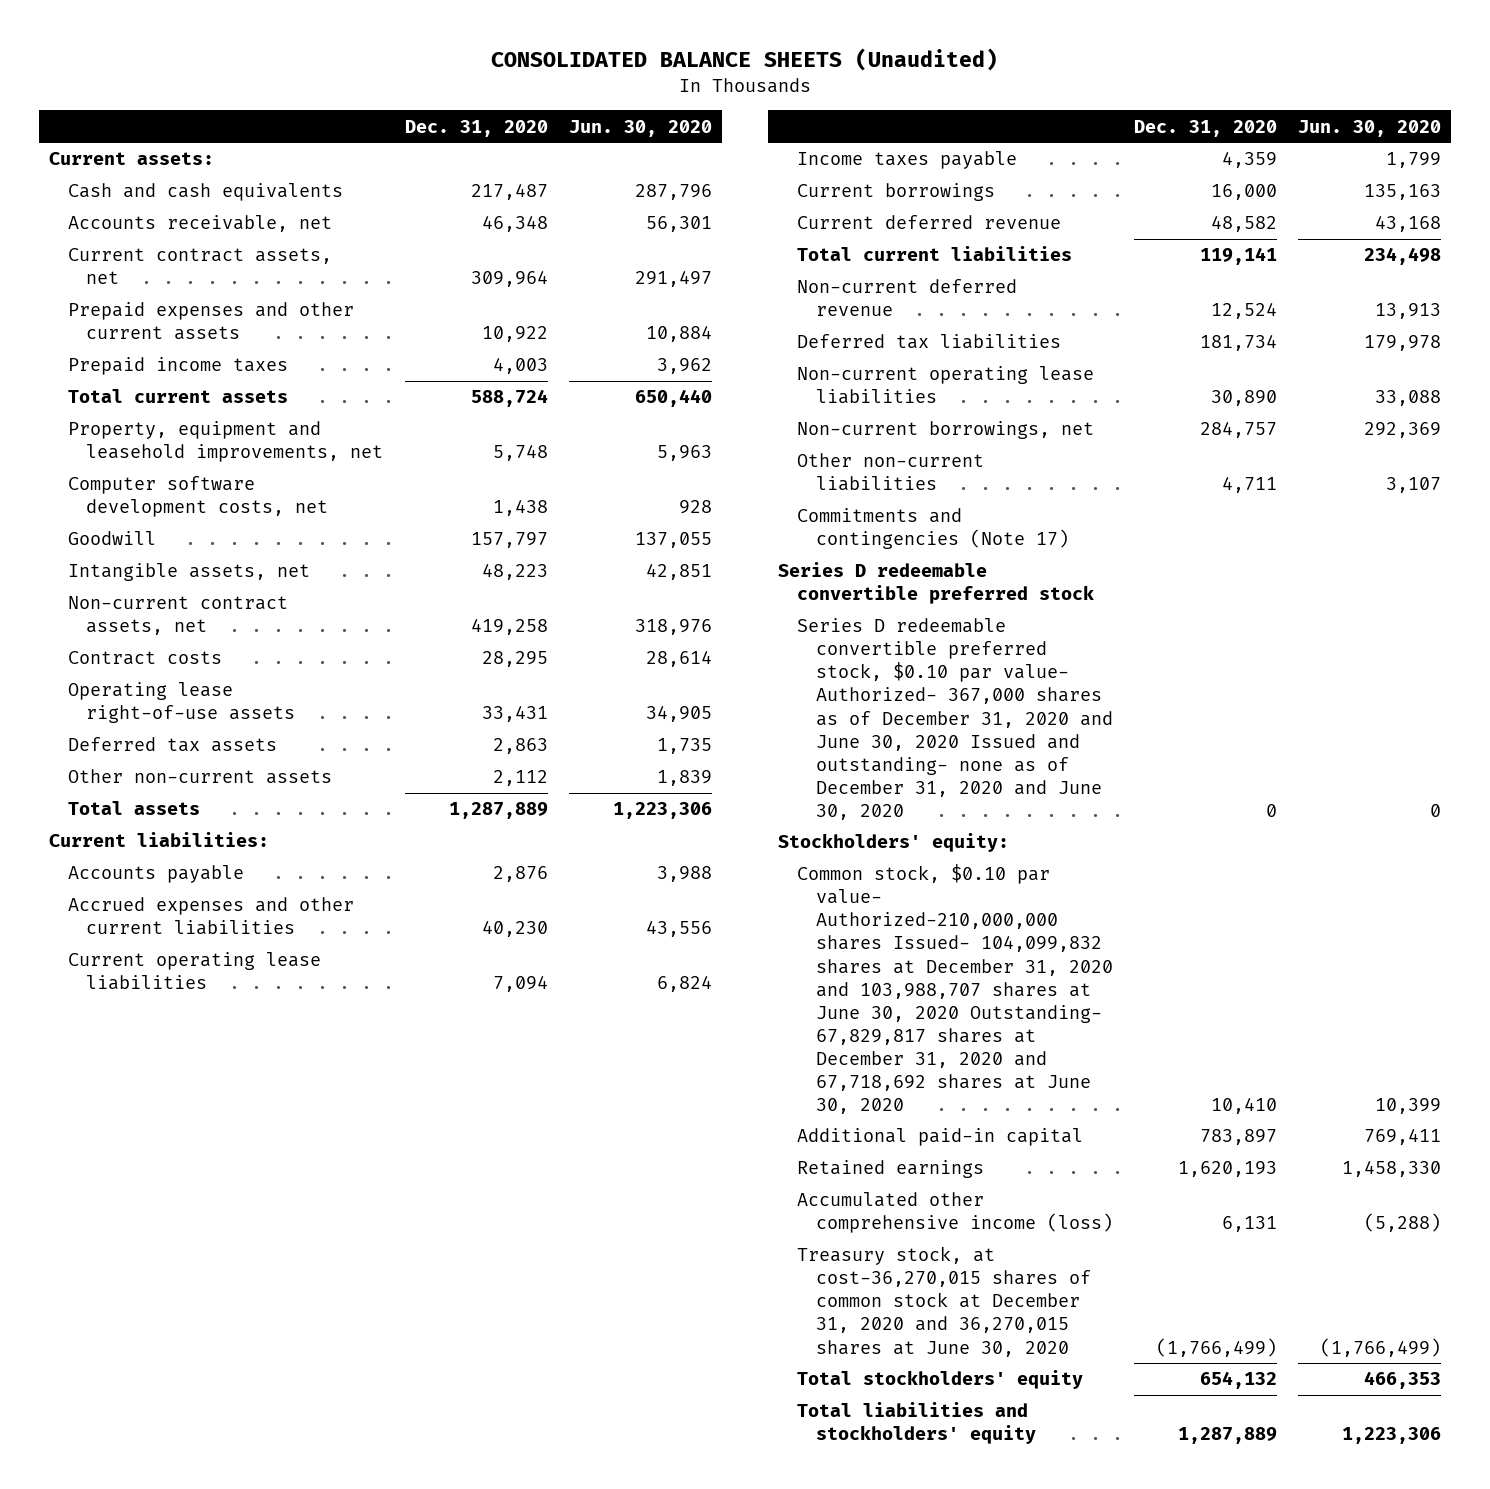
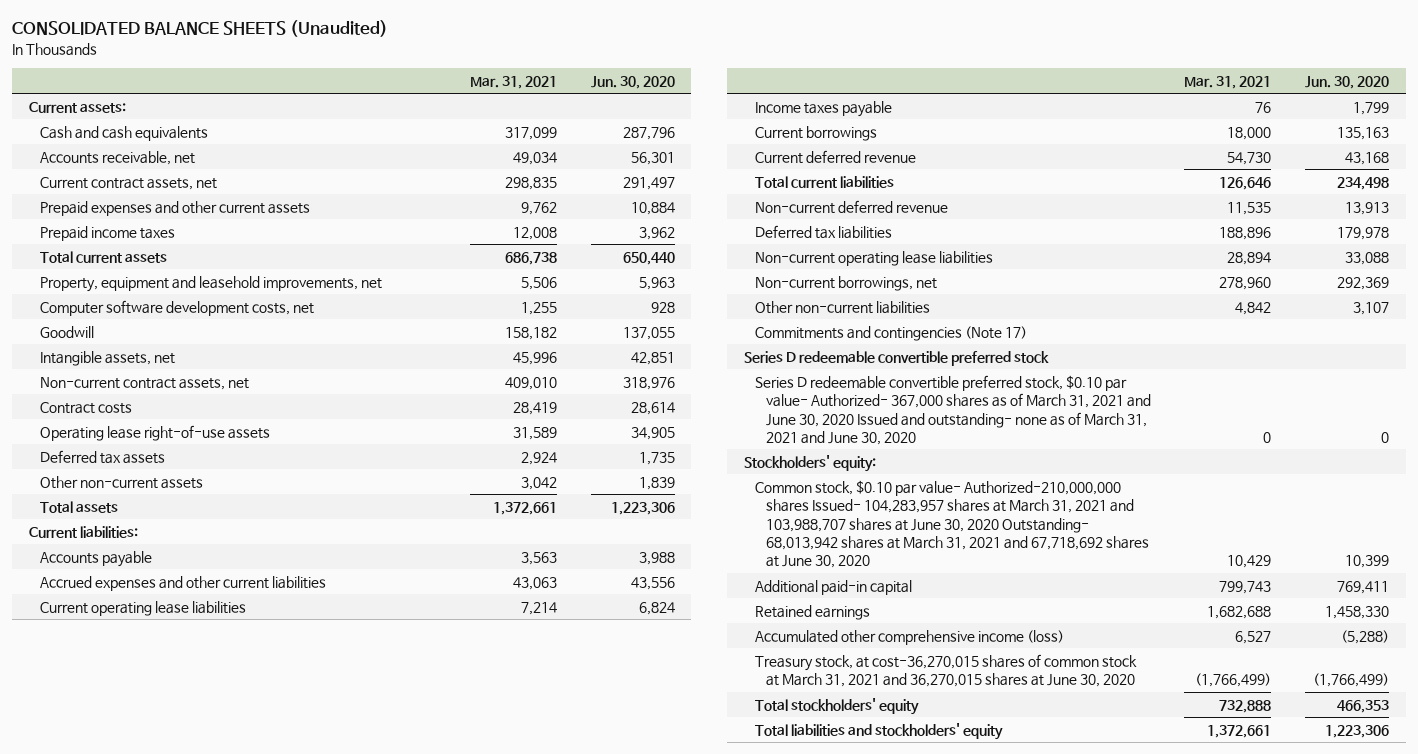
[404,119,548,137] Dec. 31, 2020 -> none
none -> [469,75,557,89] Mar. 31, 2021
[796,618,1113,820] Series D redeemable convertible preferred stock, $0.10 par value- Authorized- 367,000 shares as of December 31, 2020 and June 30, 2020 Issued and outstanding- none as of December 31, 2020 and June 30, 2020 -> [754,374,1151,445] Series D redeemable convertible preferred stock, $0.10 par value- Authorized- 367,000 shares as of March 31, 2021 and June 30, 2020 Issued and outstanding- none as of March 31, 2021 and June 30, 2020
[796,864,1113,1114] Common stock, $0.10 par value- Authorized-210,000,000 shares Issued- 104,099,832 shares at December 31, 2020 and 103,988,707 shares at June 30, 2020 Outstanding- 67,829,817 shares at December 31, 2020 and 67,718,692 shares at June 30, 2020 -> [754,479,1149,569] Common stock, $0.10 par value- Authorized-210,000,000 shares Issued- 104,283,957 shares at March 31, 2021 and 103,988,707 shares at June 30, 2020 Outstanding- 68,013,942 shares at March 31, 2021 and 67,718,692 shares at June 30, 2020
[796,1246,1091,1357] Treasury stock, at cost-36,270,015 shares of common stock at December 31, 2020 and 36,270,015 shares at June 30, 2020 -> [754,653,1137,688] Treasury stock, at cost-36,270,015 shares of common stock at March 31, 2021 and 36,270,015 shares at June 30, 2020

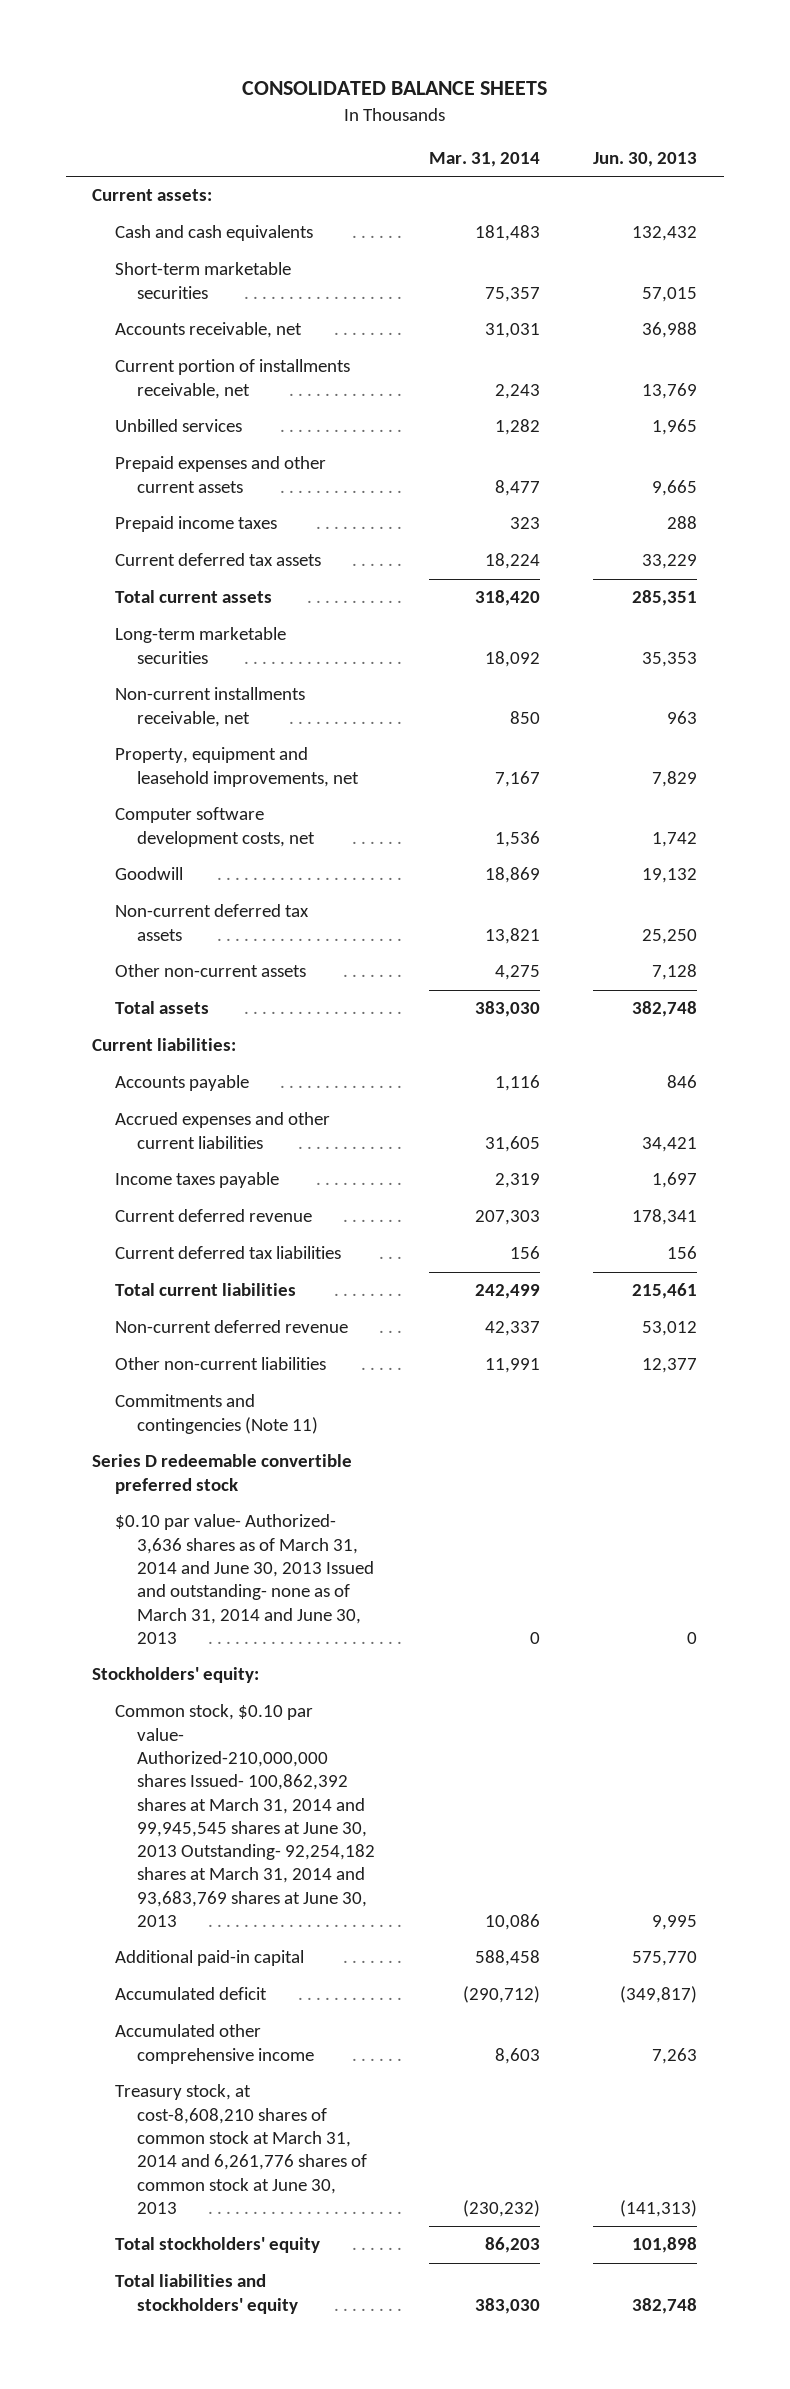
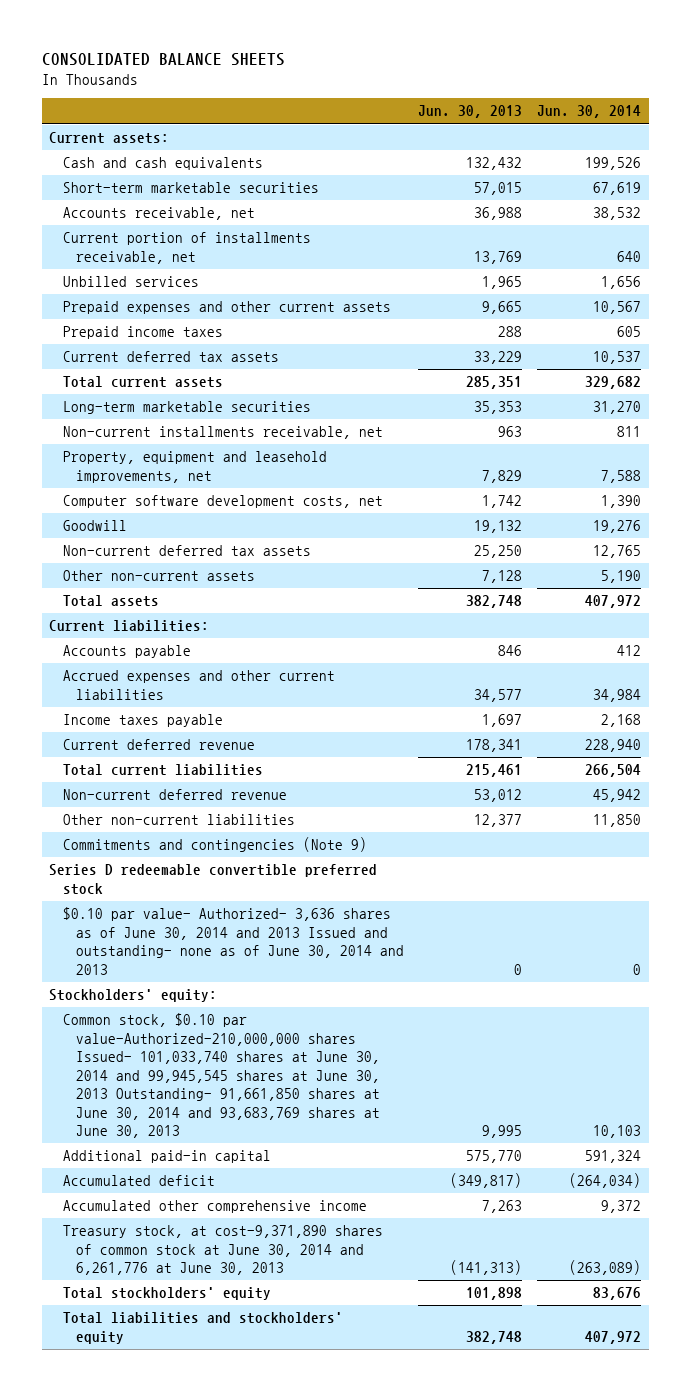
[428,152,540,168] Mar. 31, 2014 -> none
none -> [537,105,642,119] Jun. 30, 2014
[642,1136,698,1152] 34,421 -> [474,688,523,702] 34,577
[114,1246,341,1260] Current deferred tax liabilities -> none
[114,1394,319,1434] Commitments and contingencies (Note 11) -> [62,837,367,853] Commitments and contingencies (Note 9)
[114,1514,375,1644] $0.10 par value- Authorized- 3,636 shares as of March 31, 2014 and June 30, 2013 Issued and outstanding- none as of March 31, 2014 and June 30, 2013 -> [62,907,404,975] $0.10 par value- Authorized- 3,636 shares as of June 30, 2014 and 2013 Issued and outstanding- none as of June 30, 2014 and 2013
[114,1704,376,1927] Common stock, $0.10 par value- Authorized-210,000,000 shares Issued- 100,862,392 shares at March 31, 2014 and 99,945,545 shares at June 30, 2013 Outstanding- 92,254,182 shares at March 31, 2014 and 93,683,769 shares at June 30, 2013 -> [62,1013,380,1139] Common stock, $0.10 par value-Authorized-210,000,000 shares Issued- 101,033,740 shares at June 30, 2014 and 99,945,545 shares at June 30, 2013 Outstanding- 91,661,850 shares at June 30, 2014 and 93,683,769 shares at June 30, 2013
[114,2084,368,2214] Treasury stock, at cost-8,608,210 shares of common stock at March 31, 2014 and 6,261,776 shares of common stock at June 30, 2013 -> [62,1225,383,1276] Treasury stock, at cost-9,371,890 shares of common stock at June 30, 2014 and 6,261,776 at June 30, 2013

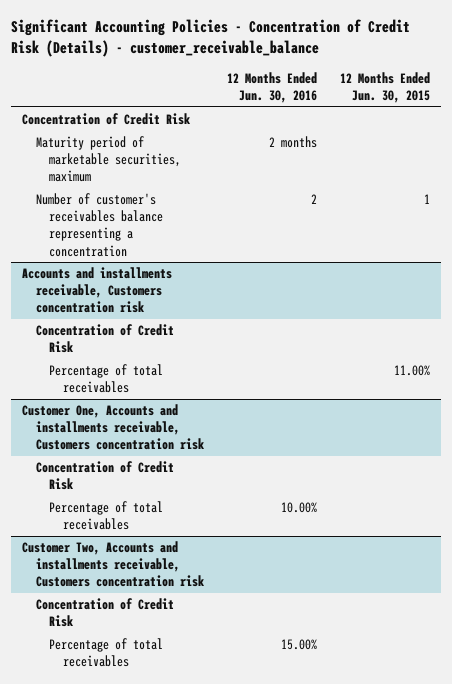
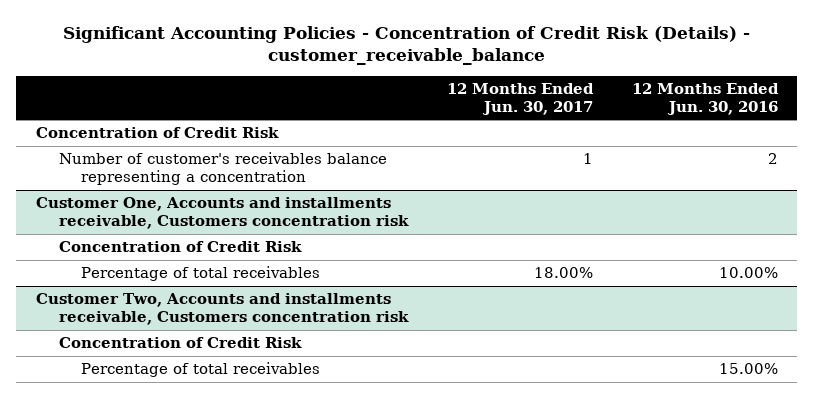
[339,72,430,104] 12 Months Ended Jun. 30, 2015 -> none
none -> [446,83,594,115] 12 Months Ended Jun. 30, 2017
[35,136,182,183] Maturity period of marketable securities, maximum -> none
[22,267,173,314] Accounts and installments receivable, Customers concentration risk -> none
[35,324,174,354] Concentration of Credit Risk -> none
[49,364,164,394] Percentage of total receivables -> none

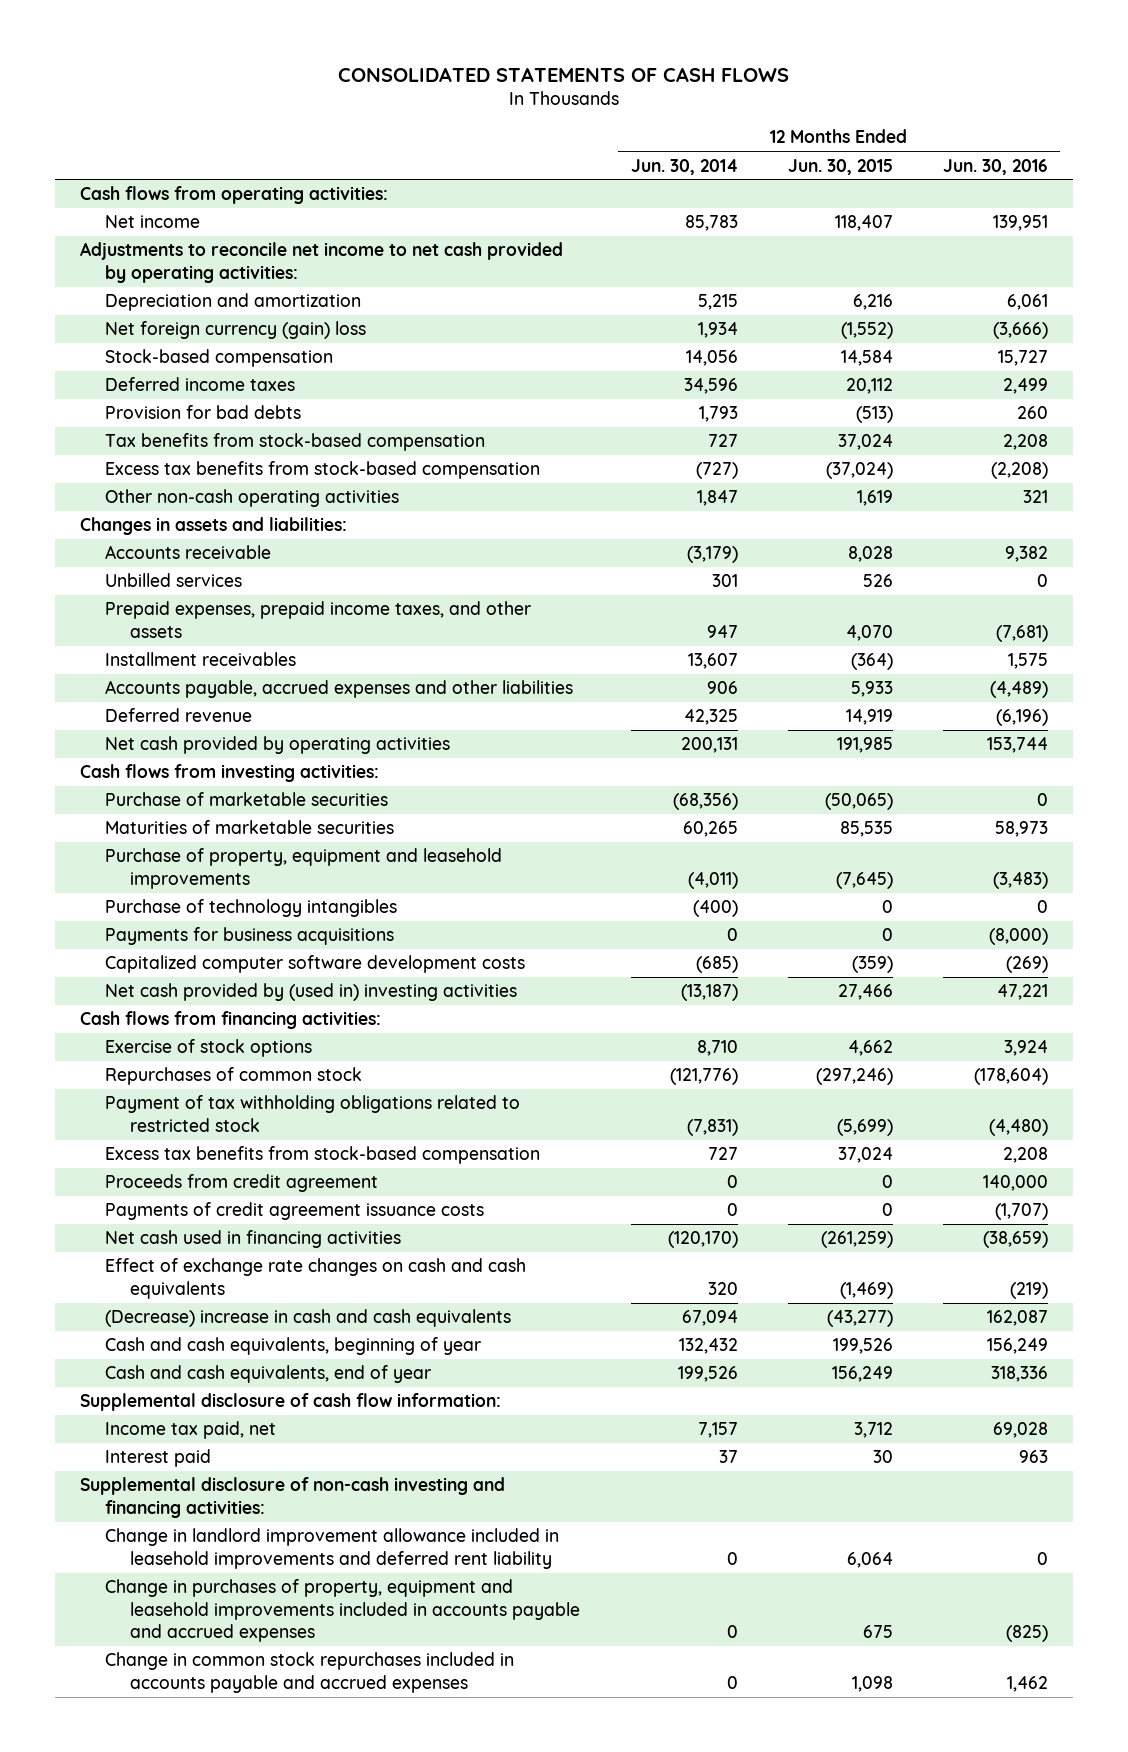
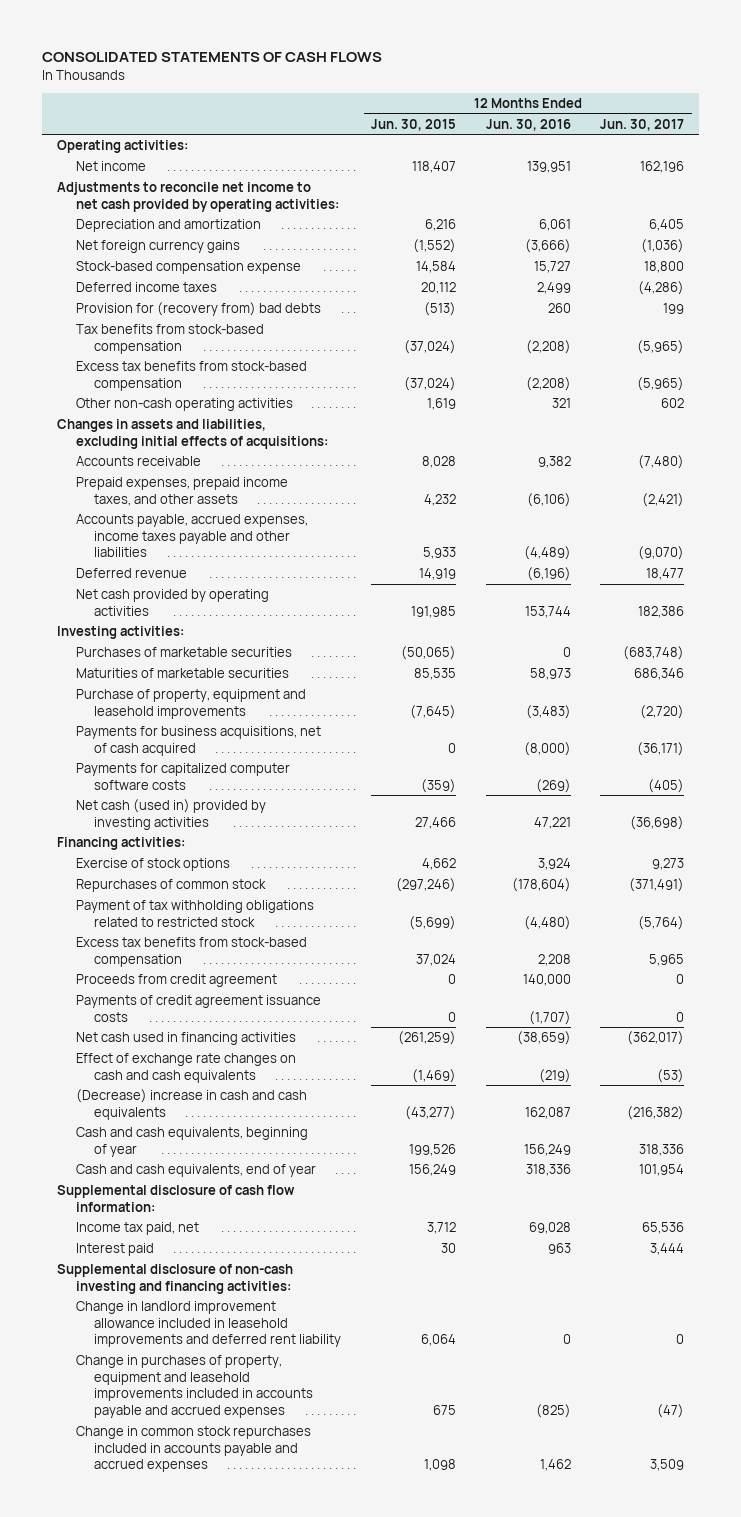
[630,158,738,175] Jun. 30, 2014 -> none
none -> [600,118,685,131] Jun. 30, 2017
[79,186,388,205] Cash flows from operating activities: -> [56,140,188,154] Operating activities:
[105,321,367,340] Net foreign currency (gain) loss -> [75,240,240,254] Net foreign currency gains
[105,349,334,368] Stock-based compensation -> [75,261,301,275] Stock-based compensation expense
[105,405,302,420] Provision for bad debts -> [75,302,321,317] Provision for (recovery from) bad debts
[837,434,893,451] 37,024 -> [404,339,457,354] (37,024)
[1002,434,1048,451] 2,208 -> [525,339,571,354] (2,208)
[79,517,347,536] Changes in assets and liabilities: -> [56,419,328,449] Changes in assets and liabilities, excluding initial effects of acquisitions:
[105,573,243,588] Unbilled services -> none
[105,652,297,667] Installment receivables -> none
[845,624,893,641] 4,070 -> [424,493,457,506] 4,232
[995,624,1048,642] (7,681) -> [526,492,571,507] (6,106)
[105,680,574,699] Accounts payable, accrued expenses and other liabilities -> [75,514,308,558] Accounts payable, accrued expenses, income taxes payable and other liabilities
[79,764,379,783] Cash flows from investing activities: -> [56,626,184,640] Investing activities:
[105,792,389,807] Purchase of marketable securities -> [75,647,292,658] Purchases of marketable securities
[105,899,398,918] Purchase of technology intangibles -> none
[105,927,395,946] Payments for business acquisitions -> [75,726,321,756] Payments for business acquisitions, net of cash acquired
[105,955,526,974] Capitalized computer software development costs -> [75,763,290,790] Payments for capitalized computer software costs
[105,983,518,1002] Net cash provided by (used in) investing activities -> [75,799,266,830] Net cash (used in) provided by investing activities
[79,1011,381,1030] Cash flows from financing activities: -> [56,837,185,851] Financing activities:

